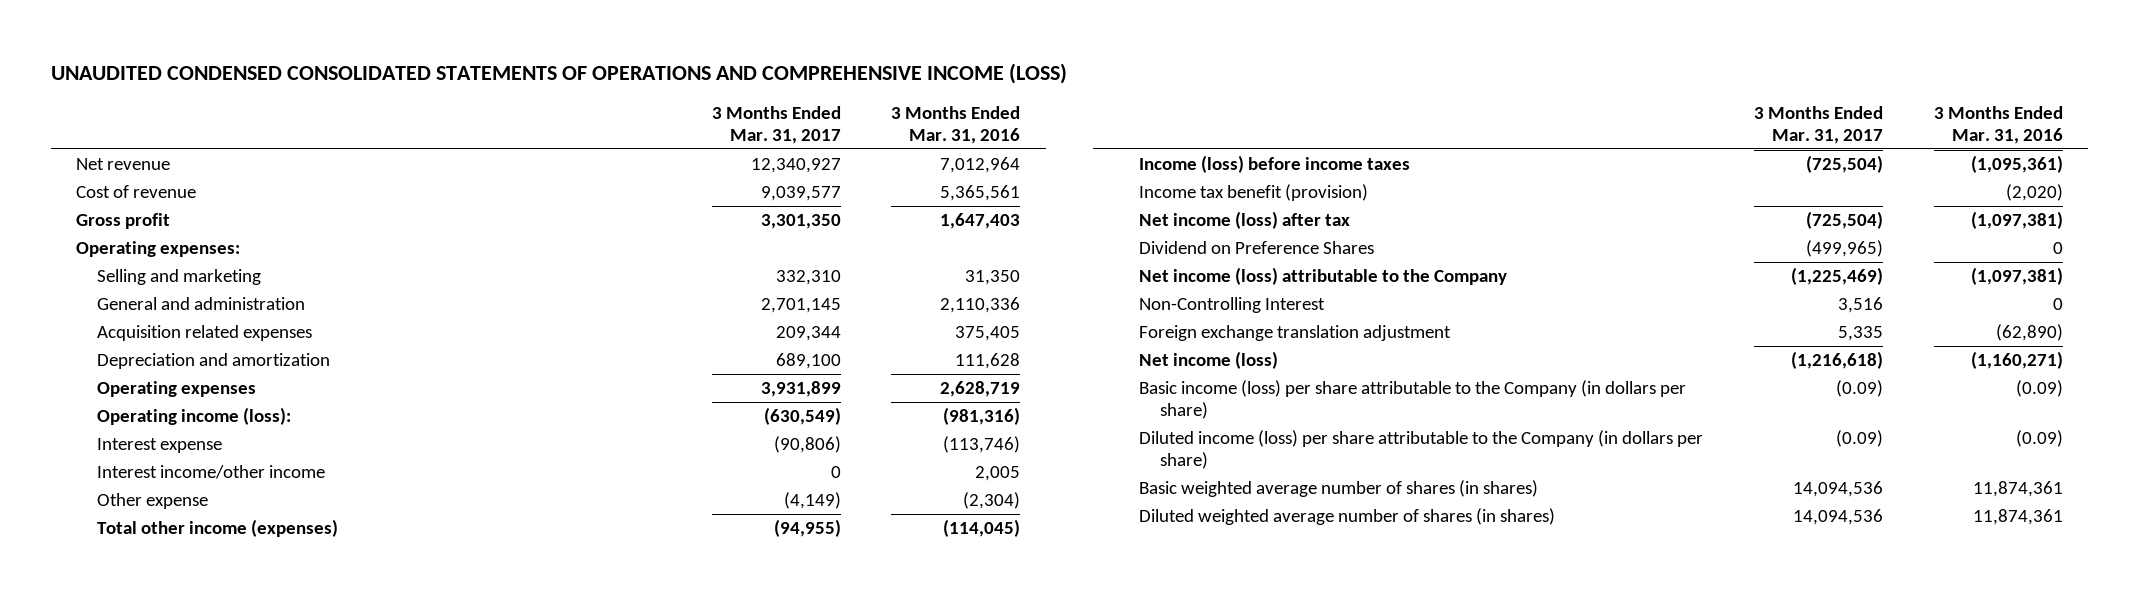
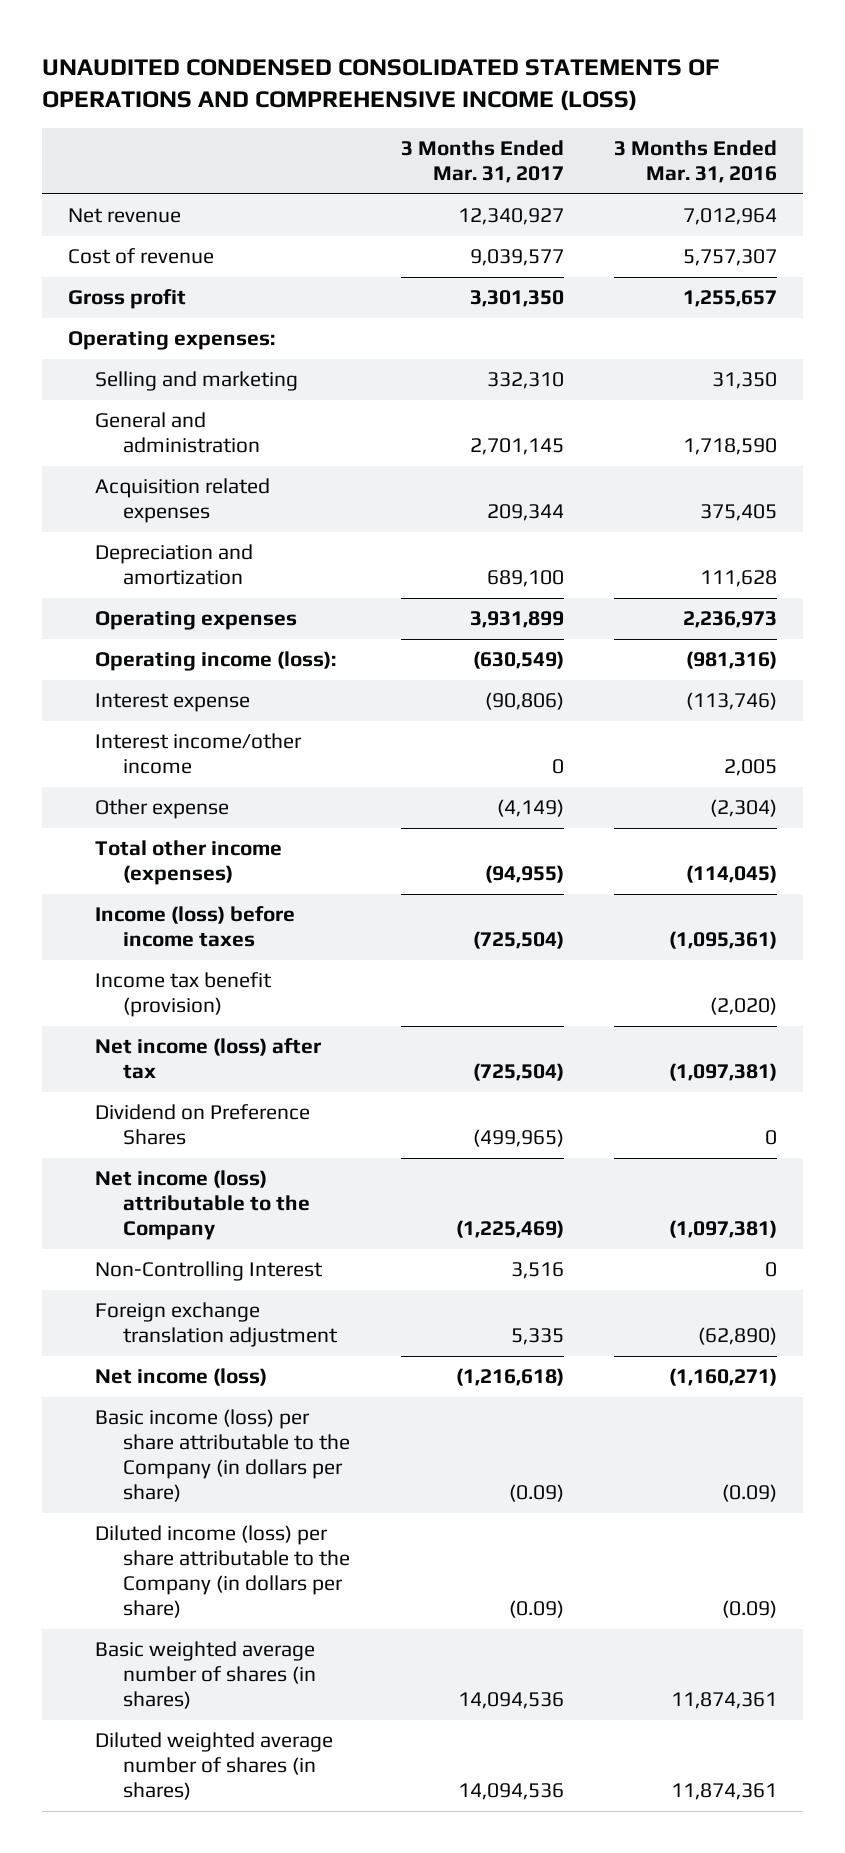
[940,184,1021,201] 5,365,561 -> [683,249,778,267] 5,757,307
[940,212,1021,229] 1,647,403 -> [683,290,778,308] 1,255,657
[940,296,1021,313] 2,110,336 -> [683,438,778,456] 1,718,590
[940,380,1021,397] 2,628,719 -> [683,611,778,629] 2,236,973

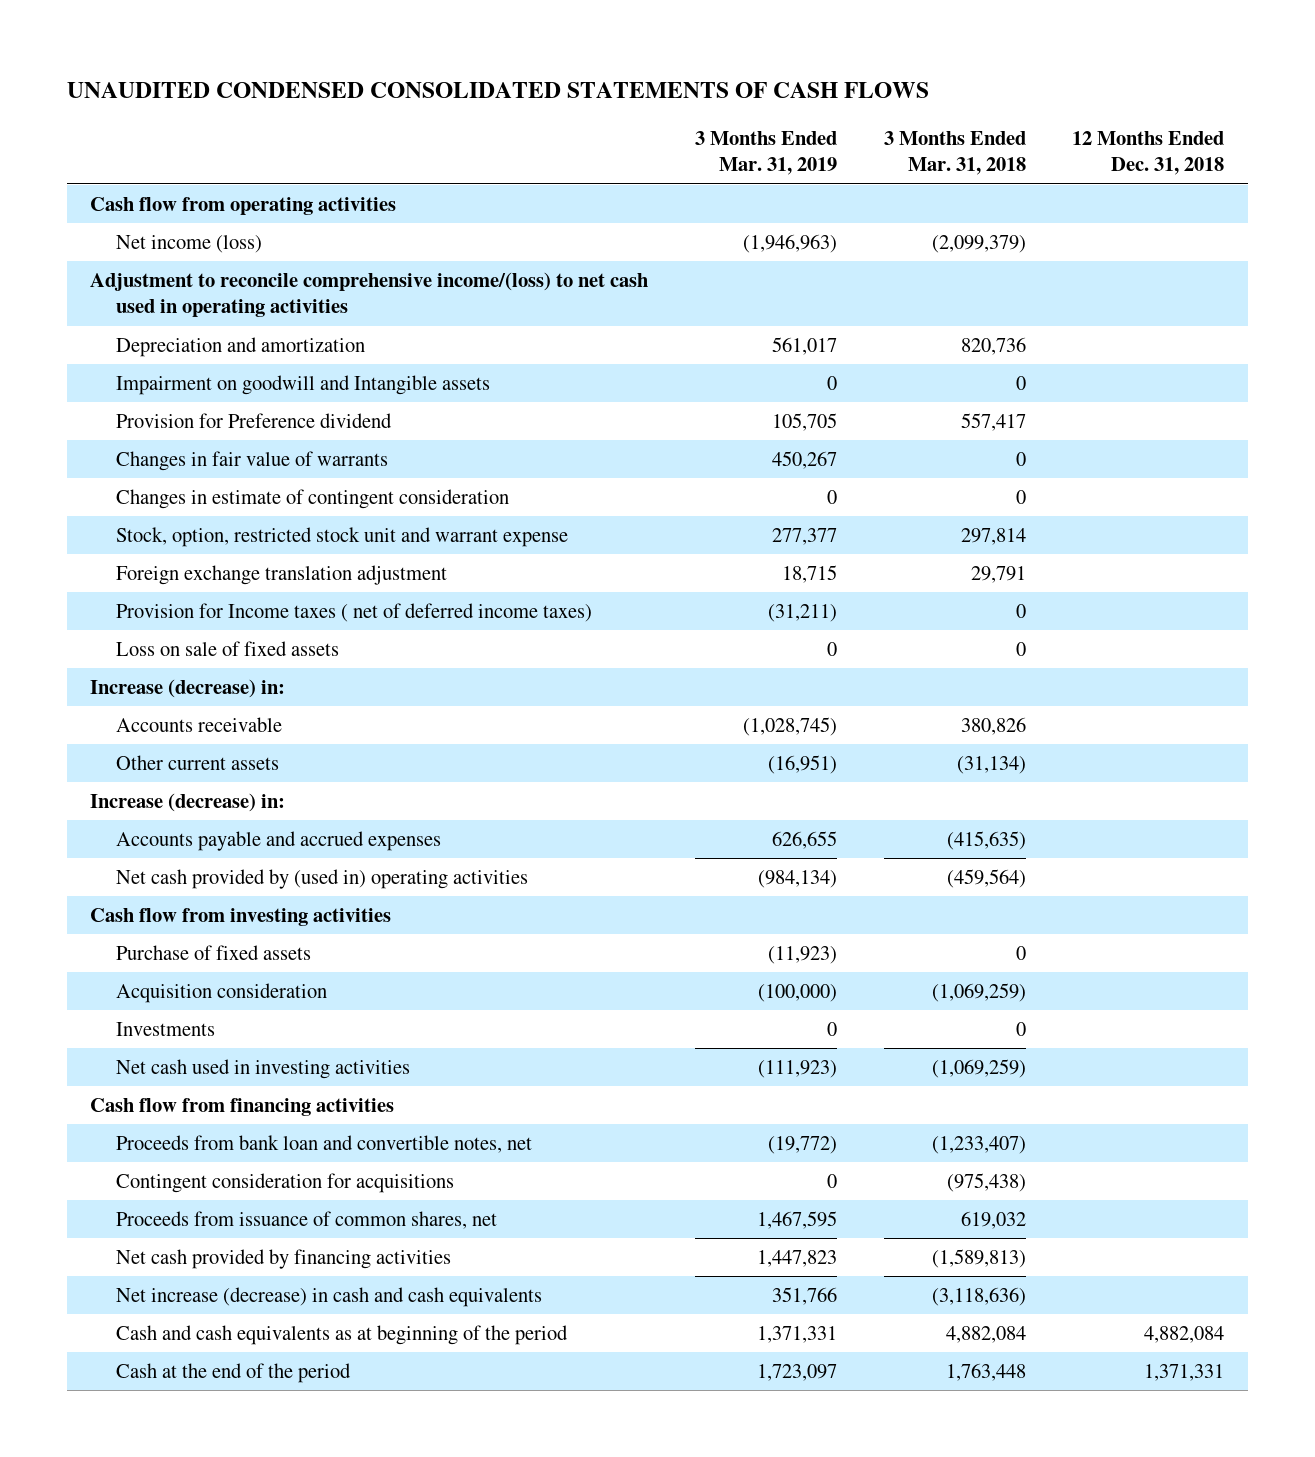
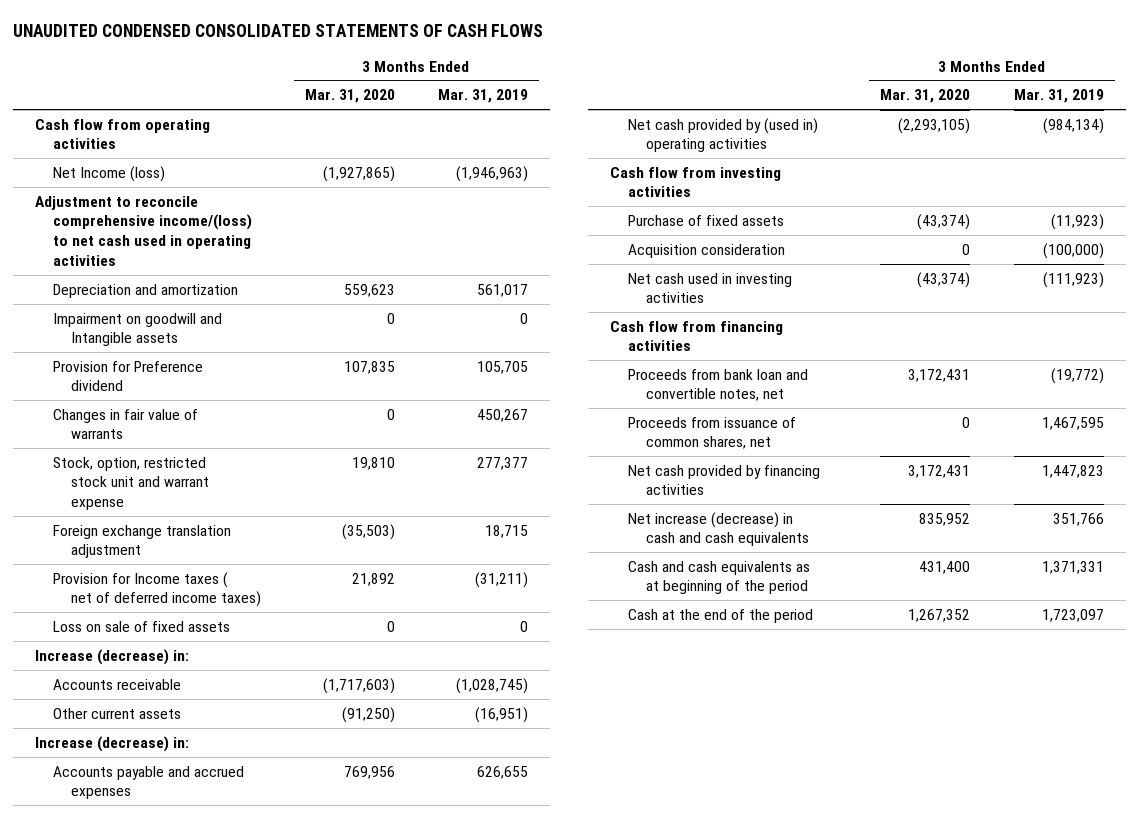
[883,130,1026,176] 3 Months Ended Mar. 31, 2018 -> none
[1072,130,1225,176] 12 Months Ended Dec. 31, 2018 -> none
none -> [304,89,395,104] Mar. 31, 2020
[116,234,263,253] Net income (loss) -> [52,165,165,182] Net Income (loss)
[116,488,510,509] Changes in estimate of contingent consideration -> none
[116,1021,216,1036] Investments -> none
[116,1172,455,1193] Contingent consideration for acquisitions -> none

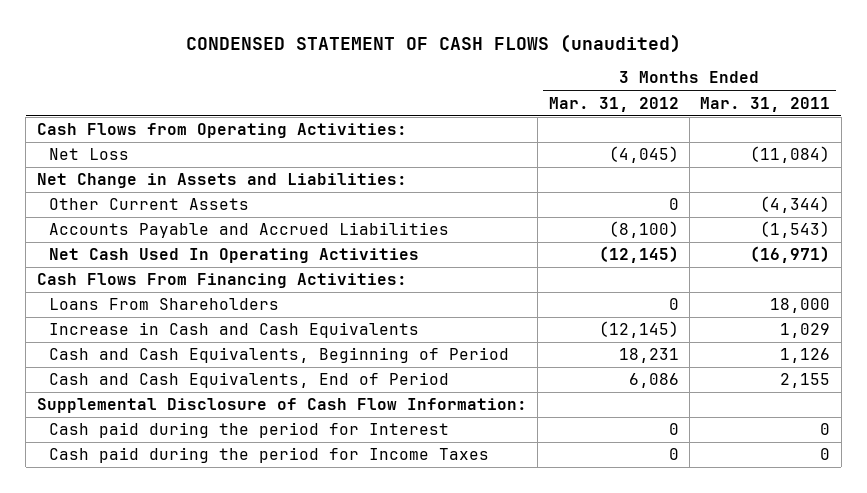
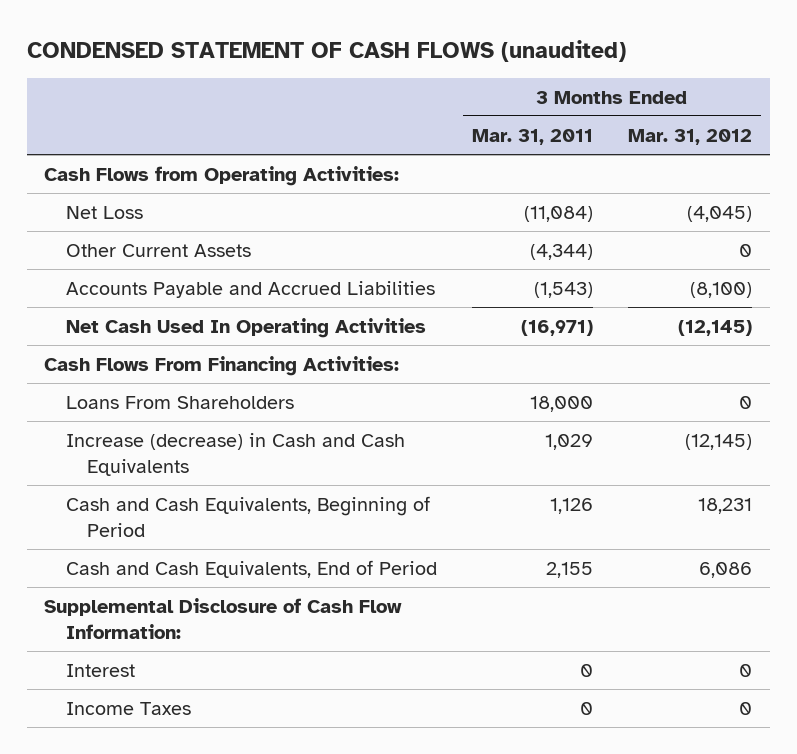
[36,173,407,189] Net Change in Assets and Liabilities: -> none
[48,322,419,339] Increase in Cash and Cash Equivalents -> [65,432,405,476] Increase (decrease) in Cash and Cash Equivalents
[48,422,449,439] Cash paid during the period for Interest -> [65,663,135,677] Interest
[48,447,489,464] Cash paid during the period for Income Taxes -> [65,701,191,715] Income Taxes

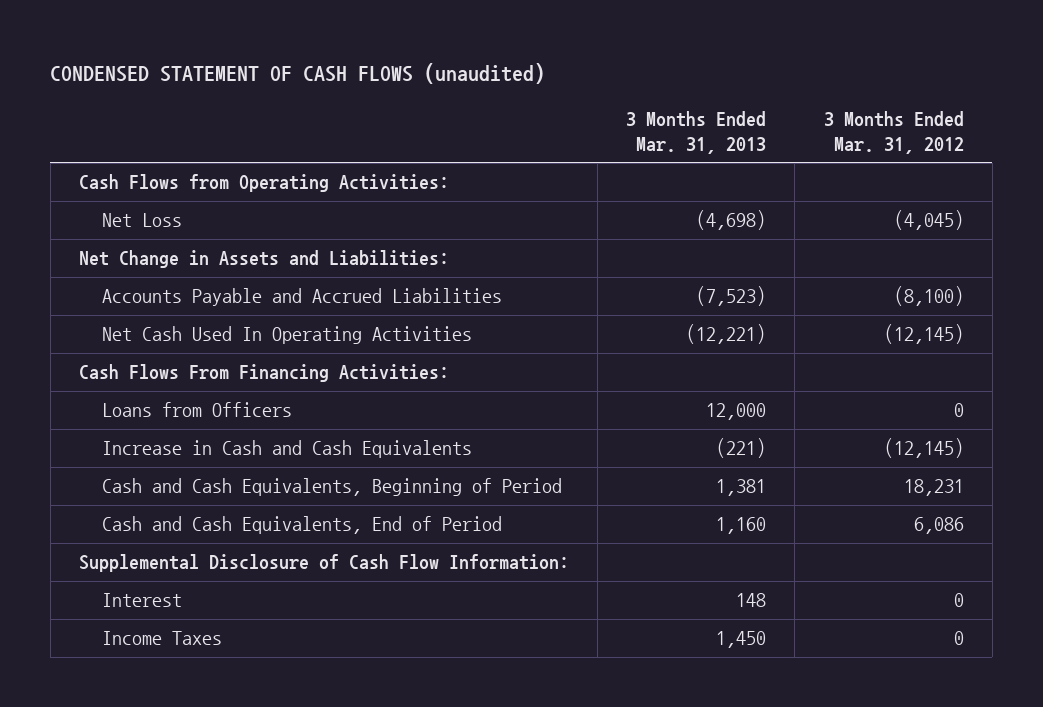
[471,128,593,145] Mar. 31, 2011 -> none
none -> [626,110,767,154] 3 Months Ended Mar. 31, 2013
[65,243,251,257] Other Current Assets -> none
none -> [78,250,449,269] Net Change in Assets and Liabilities:
[65,395,294,409] Loans From Shareholders -> [102,402,293,418] Loans from Officers
[65,432,405,476] Increase (decrease) in Cash and Cash Equivalents -> [102,440,473,459] Increase in Cash and Cash Equivalents

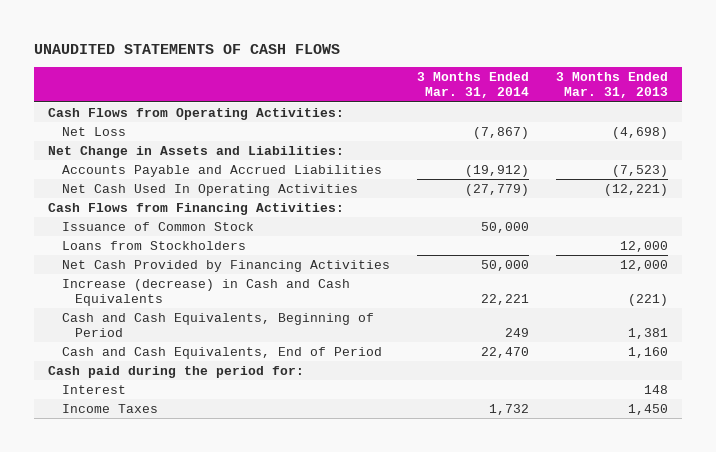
[50,63,546,85] CONDENSED STATEMENT OF CASH FLOWS (unaudited) -> [34,44,341,55] UNAUDITED STATEMENTS OF CASH FLOWS
[823,110,964,154] 3 Months Ended Mar. 31, 2012 -> none
none -> [416,72,529,99] 3 Months Ended Mar. 31, 2014
[78,364,449,383] Cash Flows From Financing Activities: -> [48,202,345,215] Cash Flows from Financing Activities:
none -> [61,221,254,231] Issuance of Common Stock
[102,402,293,418] Loans from Officers -> [61,240,246,250] Loans from Stockholders
none -> [61,259,390,272] Net Cash Provided by Financing Activities
[102,440,473,459] Increase in Cash and Cash Equivalents -> [61,278,350,307] Increase (decrease) in Cash and Cash Equivalents
[78,554,569,573] Supplemental Disclosure of Cash Flow Information: -> none
none -> [48,365,305,378] Cash paid during the period for:

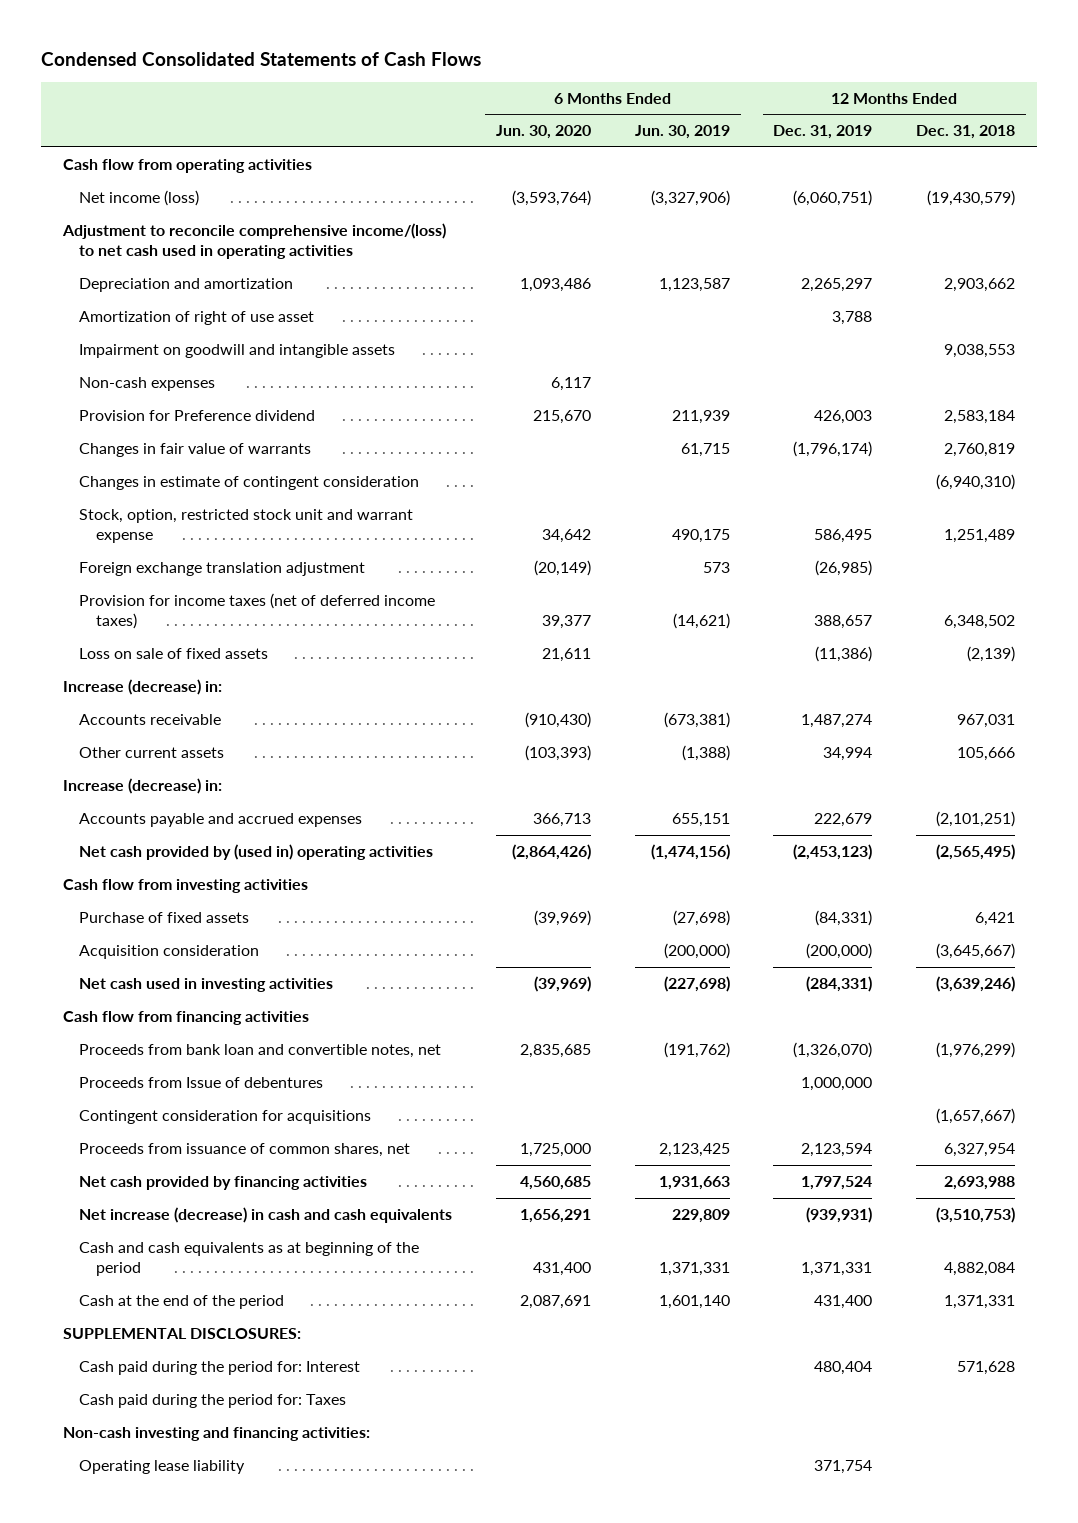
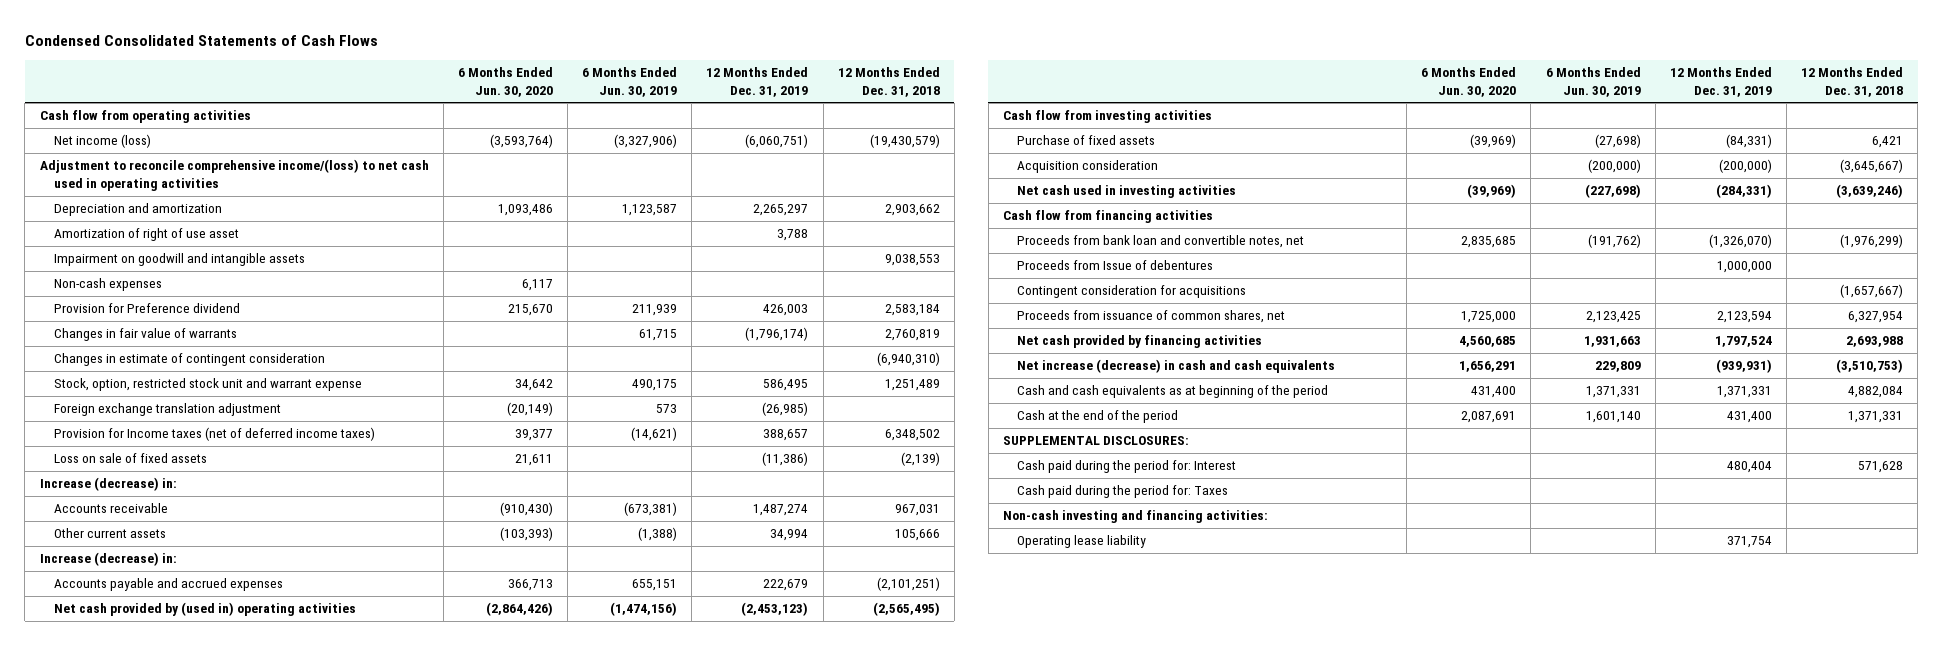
[79,593,436,630] Provision for income taxes (net of deferred income taxes) -> [53,427,375,442] Provision for Income taxes (net of deferred income taxes)

